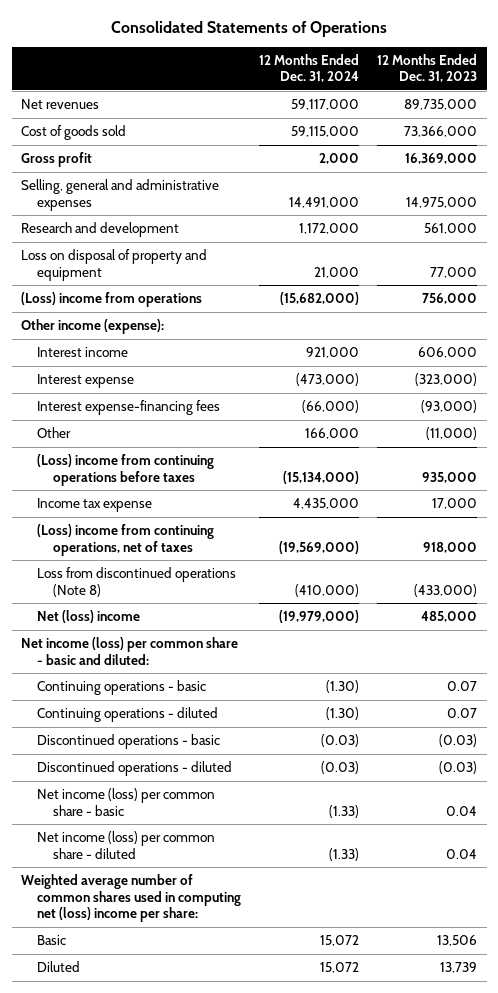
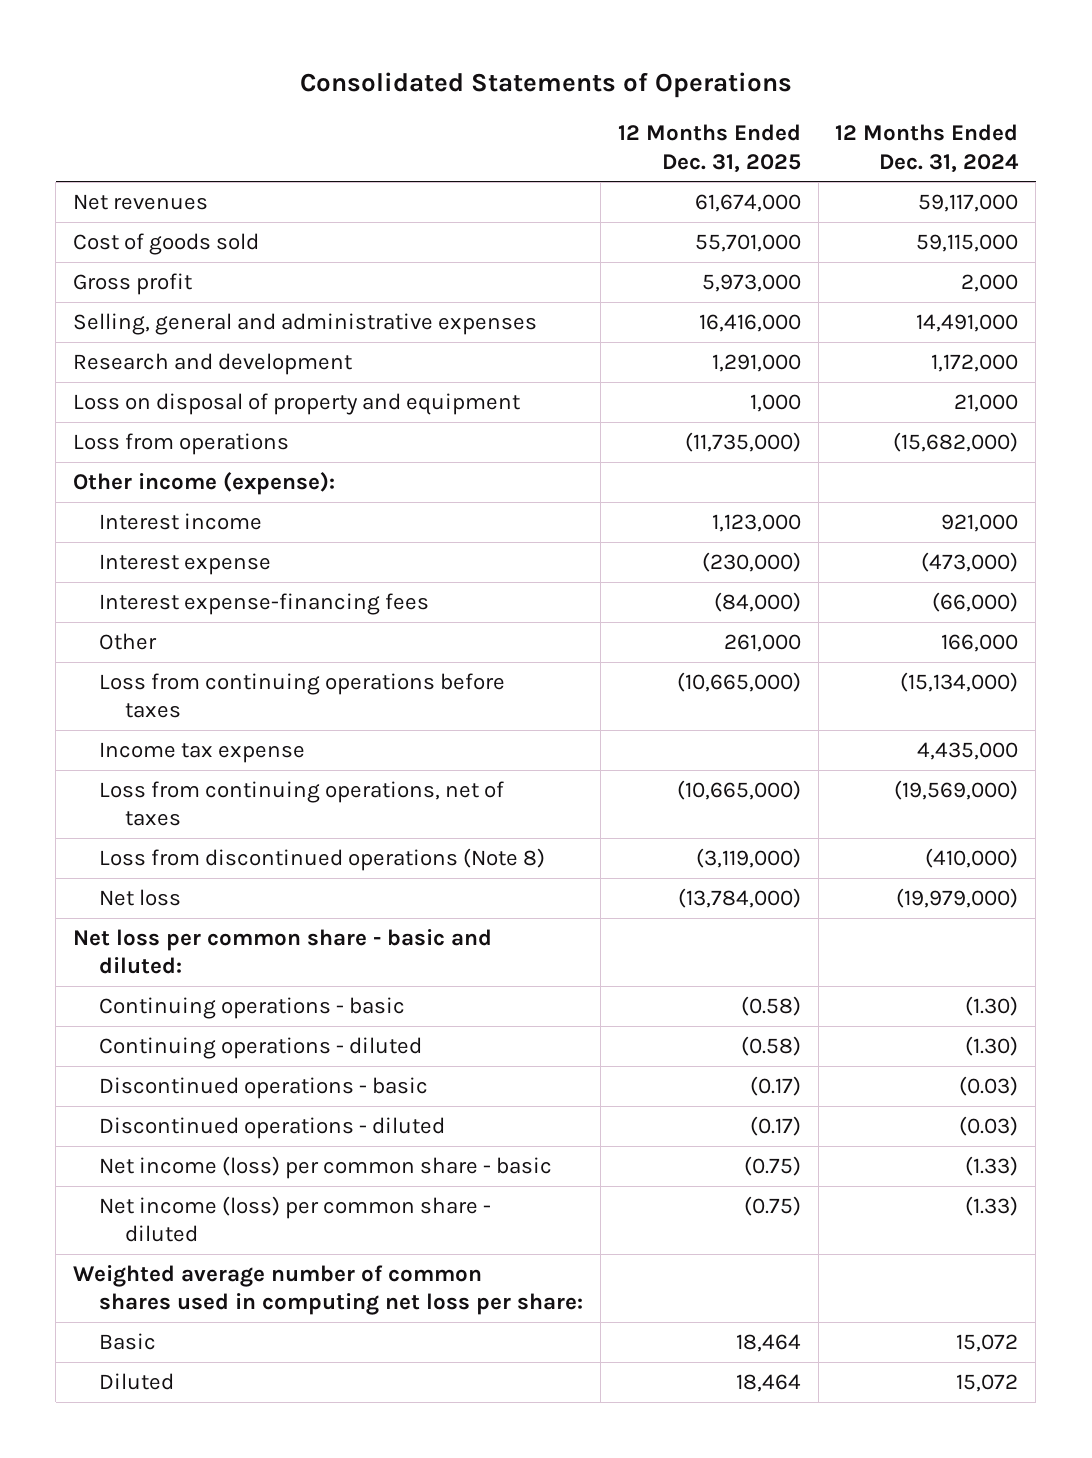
[377,53,478,83] 12 Months Ended Dec. 31, 2023 -> none
none -> [617,124,801,173] 12 Months Ended Dec. 31, 2025
[20,292,202,308] (Loss) income from operations -> [73,432,290,455] Loss from operations
[36,454,214,486] (Loss) income from continuing operations before taxes -> [99,672,506,719] Loss from continuing operations before taxes
[36,524,214,556] (Loss) income from continuing operations, net of taxes -> [99,780,505,827] Loss from continuing operations, net of taxes
[36,610,140,624] Net (loss) income -> [99,888,182,906] Net loss
[20,637,238,665] Net income (loss) per common share - basic and diluted: -> [73,928,493,975] Net loss per common share - basic and diluted:
[20,874,241,923] Weighted average number of common shares used in computing net (loss) income per share: -> [73,1264,584,1316] Weighted average number of common shares used in computing net loss per share:

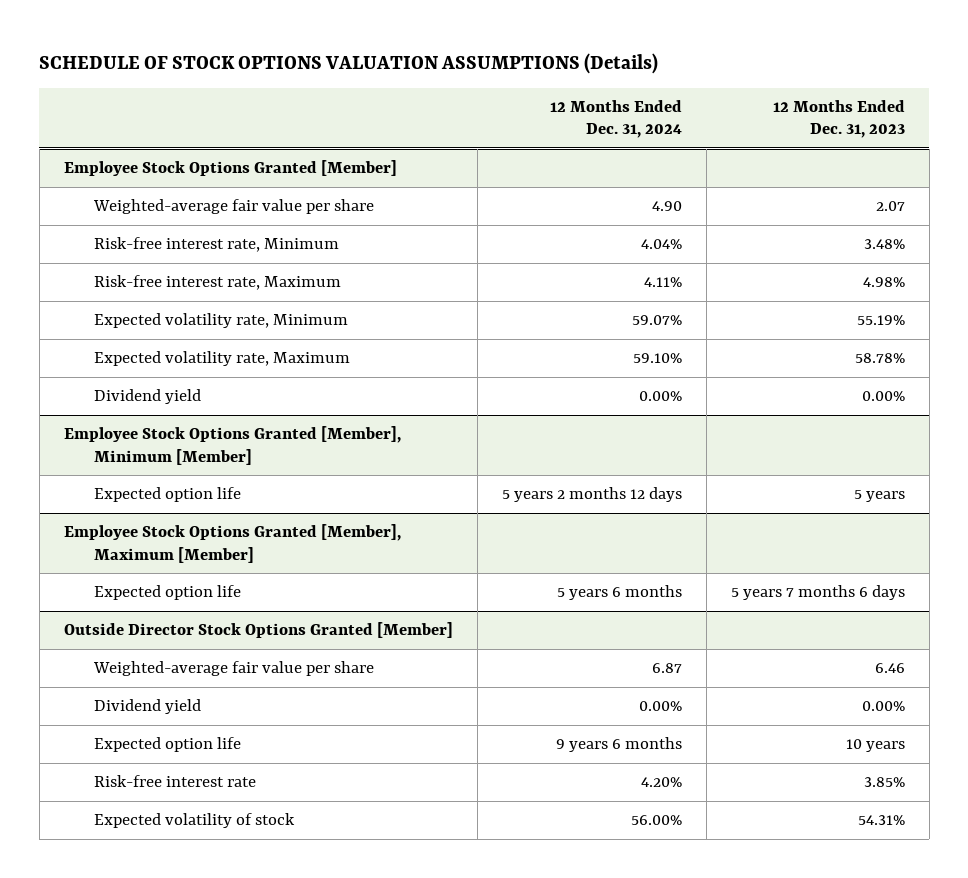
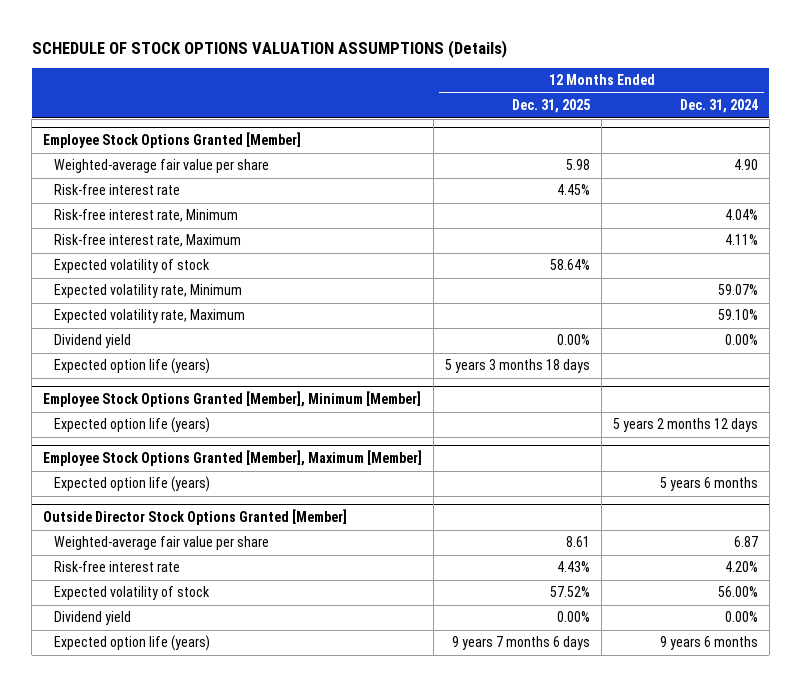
[772,99,905,139] 12 Months Ended Dec. 31, 2023 -> none
none -> [512,99,591,114] Dec. 31, 2025
none -> [54,184,181,196] Risk-free interest rate
none -> [54,259,211,274] Expected volatility of stock
none -> [54,358,211,375] Expected option life (years)
[94,487,242,503] Expected option life -> [54,417,211,434] Expected option life (years)
[94,585,242,601] Expected option life -> [54,476,211,493] Expected option life (years)
[94,737,242,753] Expected option life -> none
[94,699,202,715] Dividend yield -> [54,611,132,626] Dividend yield
none -> [54,635,211,652] Expected option life (years)

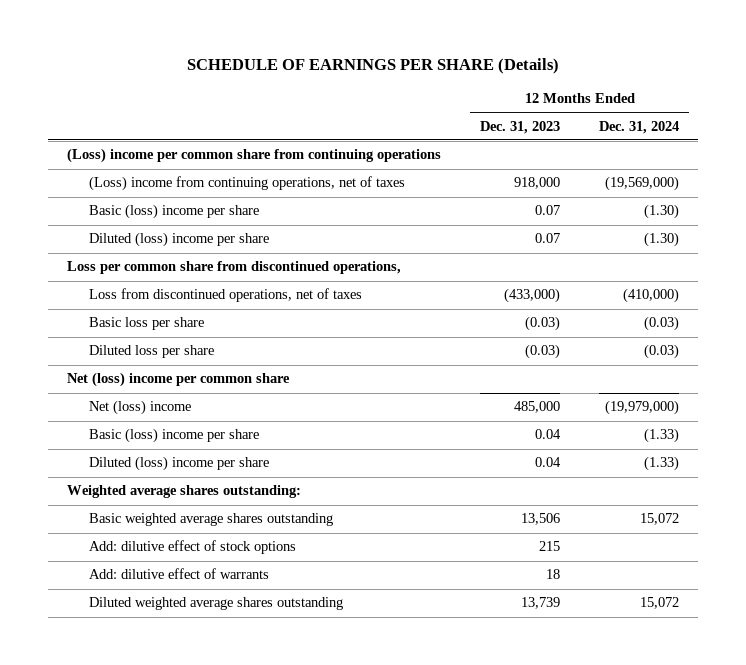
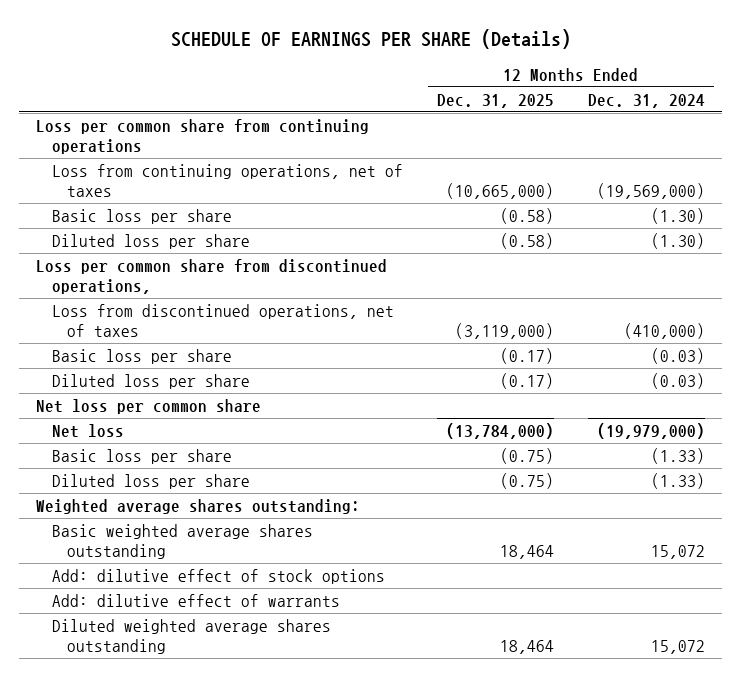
[480,120,561,134] Dec. 31, 2023 -> none
none -> [436,93,554,108] Dec. 31, 2025
[67,148,442,164] (Loss) income per common share from continuing operations -> [35,118,369,155] Loss per common share from continuing operations
[89,176,406,192] (Loss) income from continuing operations, net of taxes -> [51,163,403,198] Loss from continuing operations, net of taxes
[89,204,260,220] Basic (loss) income per share -> [51,208,232,224] Basic loss per share
[89,232,270,248] Diluted (loss) income per share -> [51,233,250,249] Diluted loss per share
[67,372,291,388] Net (loss) income per common share -> [35,398,261,414] Net loss per common share
[89,400,192,416] Net (loss) income -> [51,423,124,438] Net loss
[89,428,260,444] Basic (loss) income per share -> [51,448,232,464] Basic loss per share
[89,456,270,472] Diluted (loss) income per share -> [51,473,250,489] Diluted loss per share

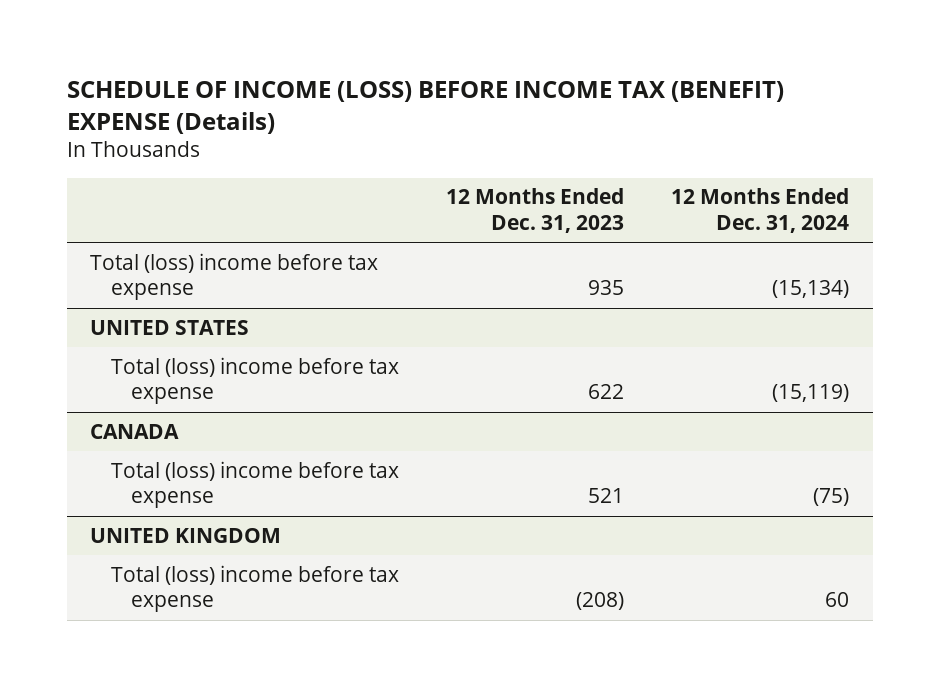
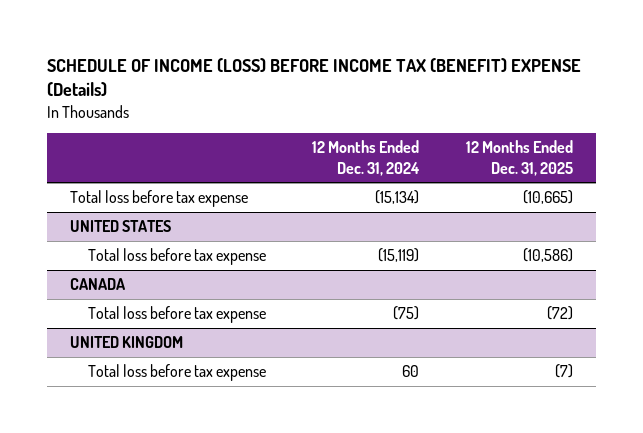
[445,188,624,234] 12 Months Ended Dec. 31, 2023 -> none
none -> [465,140,573,176] 12 Months Ended Dec. 31, 2025
[90,252,379,301] Total (loss) income before tax expense -> [70,190,249,208] Total loss before tax expense
[110,356,399,405] Total (loss) income before tax expense -> [87,248,266,266] Total loss before tax expense
[110,460,399,509] Total (loss) income before tax expense -> [87,306,266,324] Total loss before tax expense
[110,564,399,613] Total (loss) income before tax expense -> [87,364,266,382] Total loss before tax expense

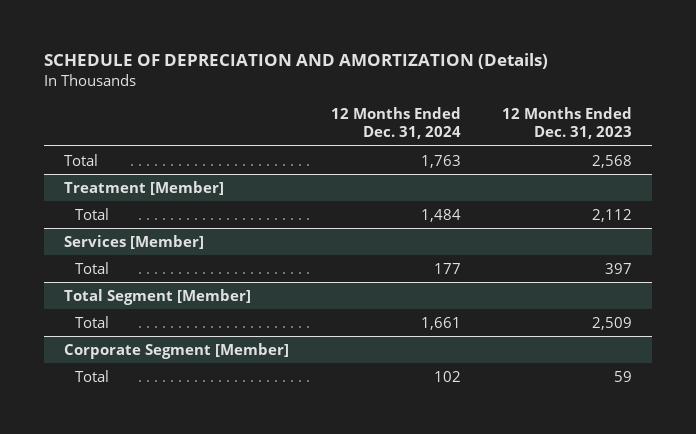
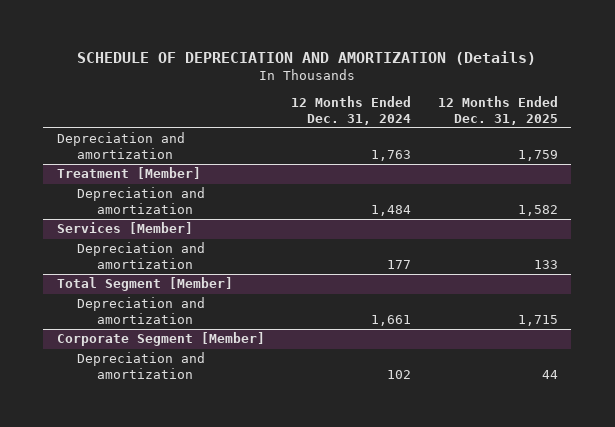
[501,106,632,140] 12 Months Ended Dec. 31, 2023 -> none
none -> [437,96,558,125] 12 Months Ended Dec. 31, 2025
[64,153,99,166] Total -> [56,132,185,159] Depreciation and amortization
[74,207,109,220] Total -> [76,187,205,214] Depreciation and amortization
[74,261,109,274] Total -> [76,242,205,269] Depreciation and amortization
[74,315,109,328] Total -> [76,297,205,324] Depreciation and amortization
[74,369,109,382] Total -> [76,352,205,379] Depreciation and amortization

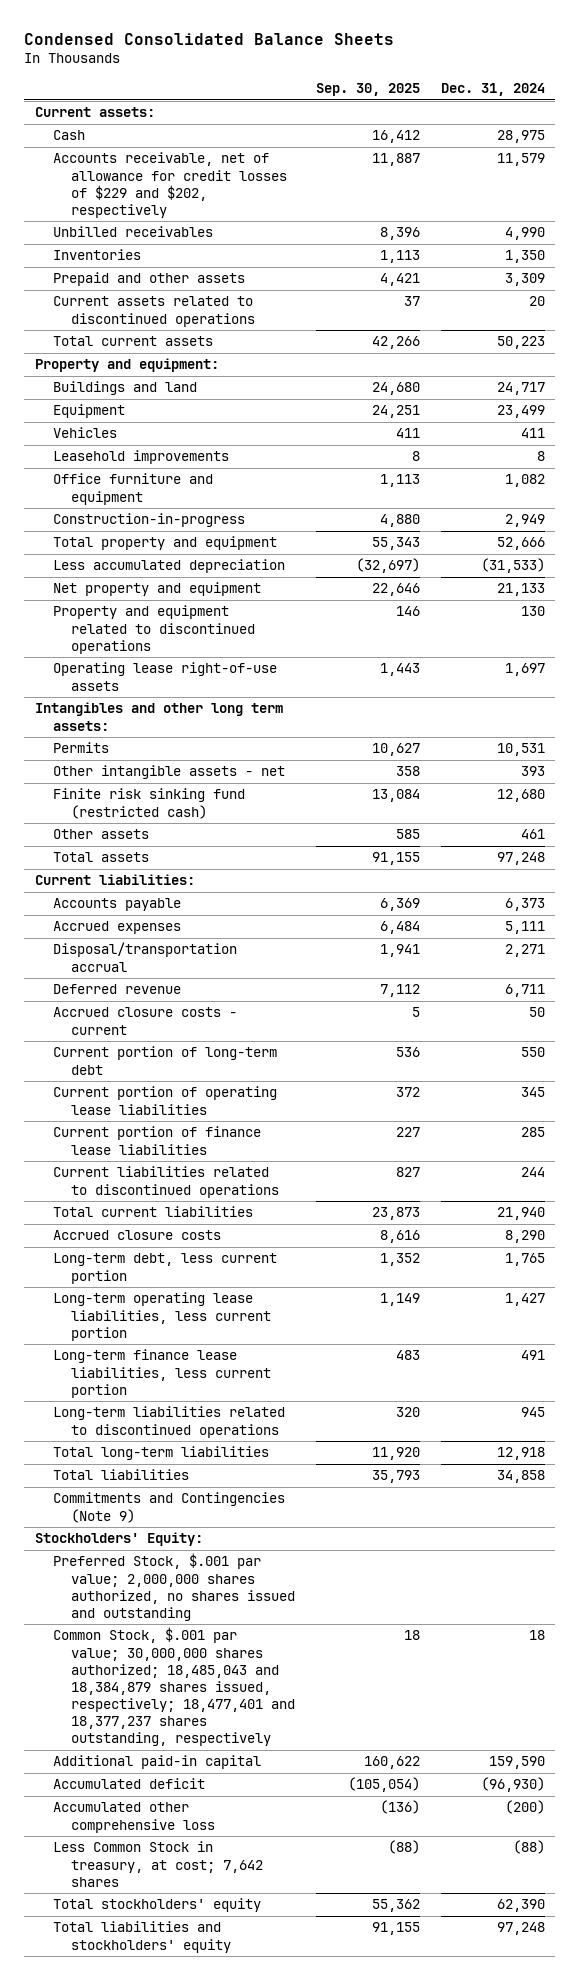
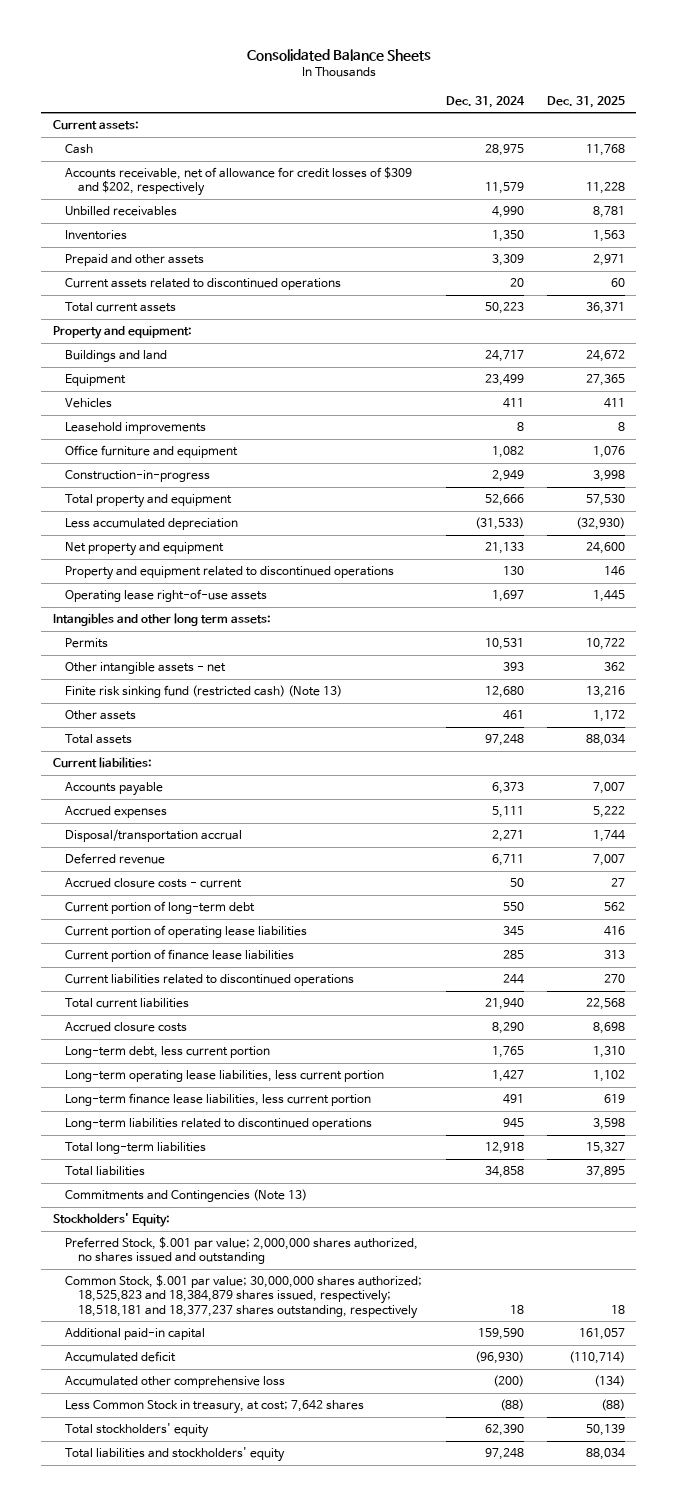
[24,33,395,46] Condensed Consolidated Balance Sheets -> [246,49,431,62] Consolidated Balance Sheets
[315,82,420,96] Sep. 30, 2025 -> none
none -> [546,95,625,108] Dec. 31, 2025
[52,152,287,218] Accounts receivable, net of allowance for credit losses of $229 and $202, respectively -> [65,167,413,197] Accounts receivable, net of allowance for credit losses of $309 and $202, respectively
[52,788,245,819] Finite risk sinking fund (restricted cash) -> [65,685,343,699] Finite risk sinking fund (restricted cash) (Note 13)
[52,1492,285,1523] Commitments and Contingencies (Note 9) -> [65,1189,308,1203] Commitments and Contingencies (Note 13)
[52,1627,295,1747] Common Stock, $.001 par value; 30,000,000 shares authorized; 18,485,043 and 18,384,879 shares issued, respectively; 18,477,401 and 18,377,237 shares outstanding, respectively -> [65,1275,423,1319] Common Stock, $.001 par value; 30,000,000 shares authorized; 18,525,823 and 18,384,879 shares issued, respectively; 18,518,181 and 18,377,237 shares outstanding, respectively

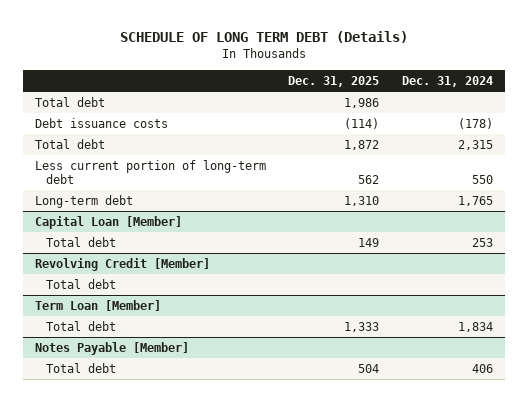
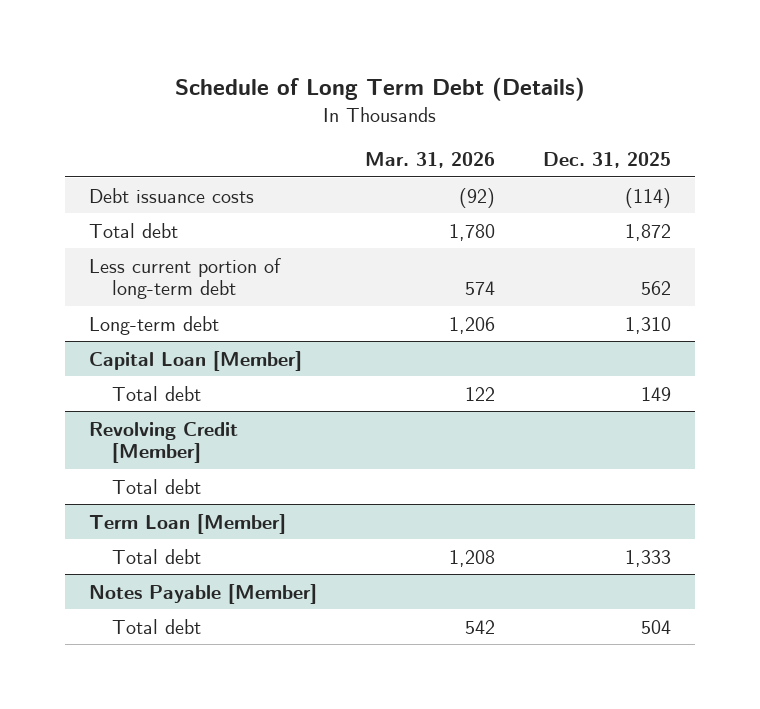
[119,30,408,43] SCHEDULE OF LONG TERM DEBT (Details) -> [175,77,586,102] Schedule of Long Term Debt (Details)
[402,76,494,88] Dec. 31, 2024 -> none
none -> [365,151,496,168] Mar. 31, 2026
[34,96,105,107] Total debt -> none

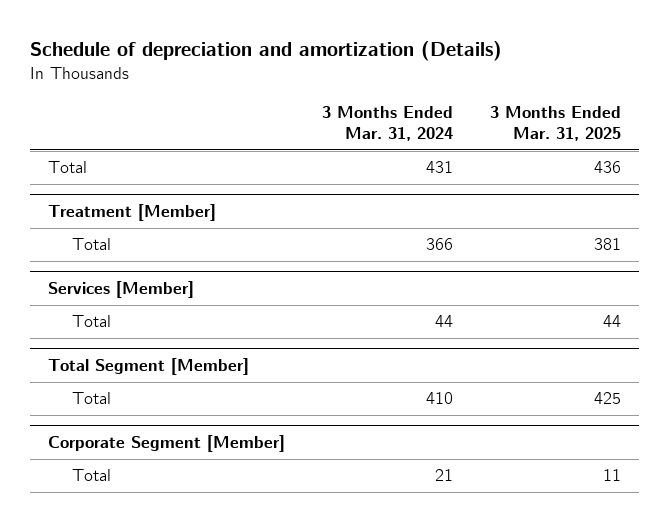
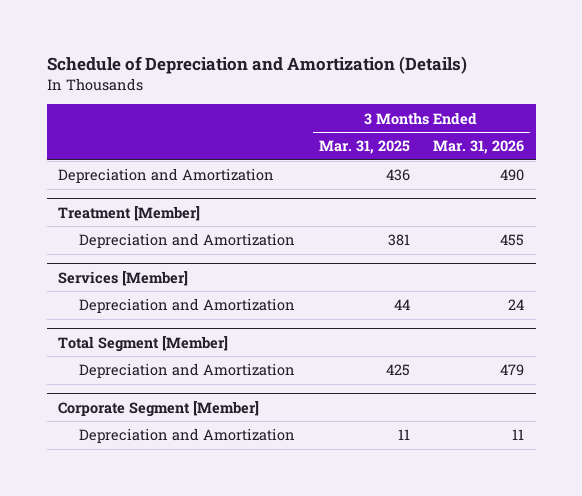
[29,40,502,61] Schedule of depreciation and amortization (Details) -> [46,55,467,74] Schedule of Depreciation and Amortization (Details)
[321,105,453,141] 3 Months Ended Mar. 31, 2024 -> none
none -> [432,140,524,155] Mar. 31, 2026
[48,161,88,174] Total -> [58,168,275,184] Depreciation and Amortization
[71,238,111,251] Total -> [79,233,296,249] Depreciation and Amortization
[71,315,111,328] Total -> [79,298,296,314] Depreciation and Amortization
[71,392,111,405] Total -> [79,363,296,379] Depreciation and Amortization
[71,469,111,482] Total -> [79,428,296,444] Depreciation and Amortization

